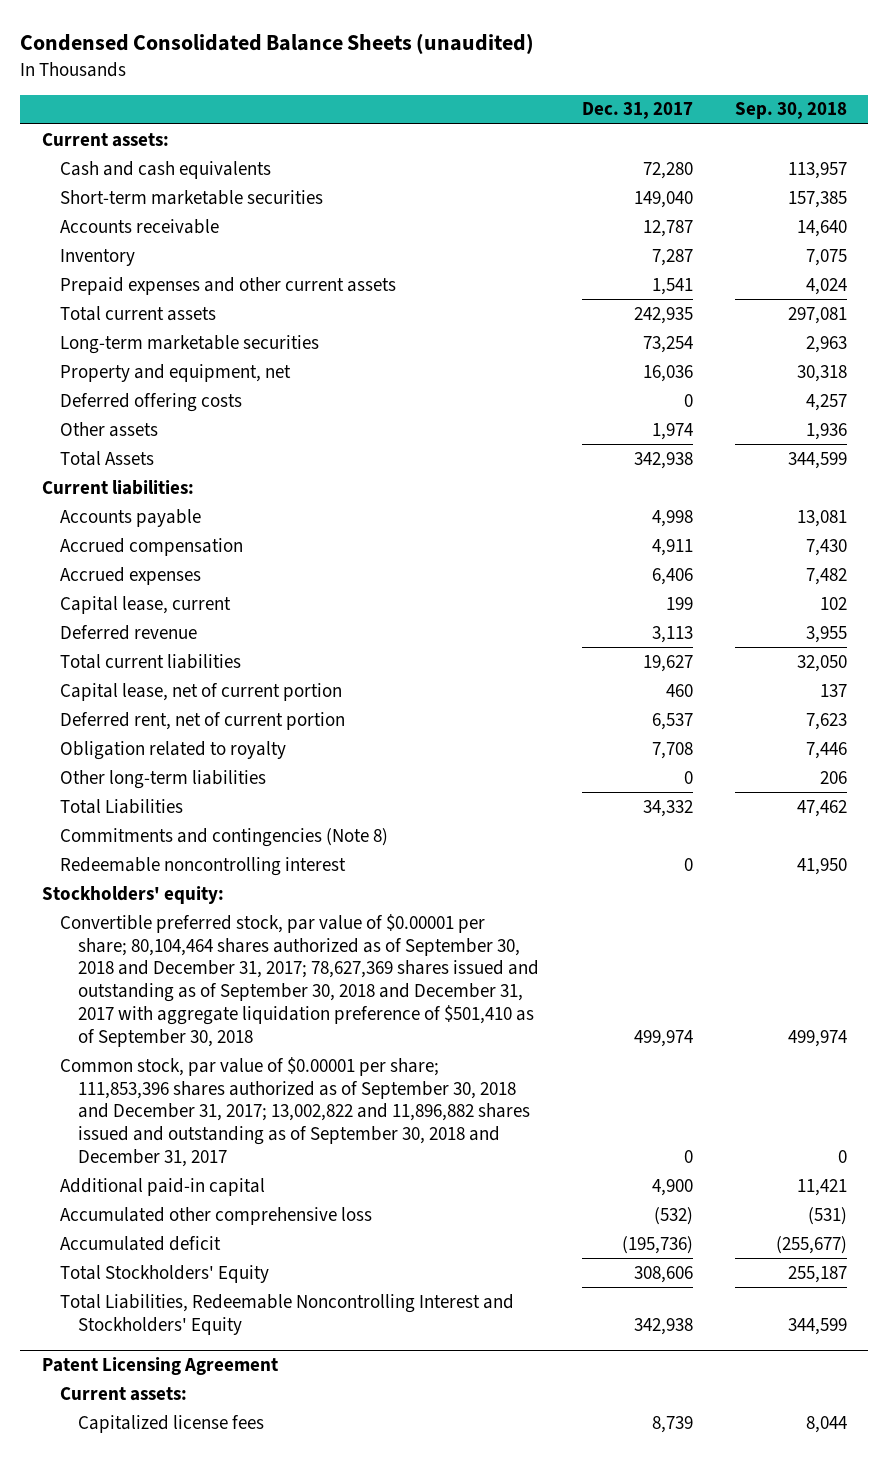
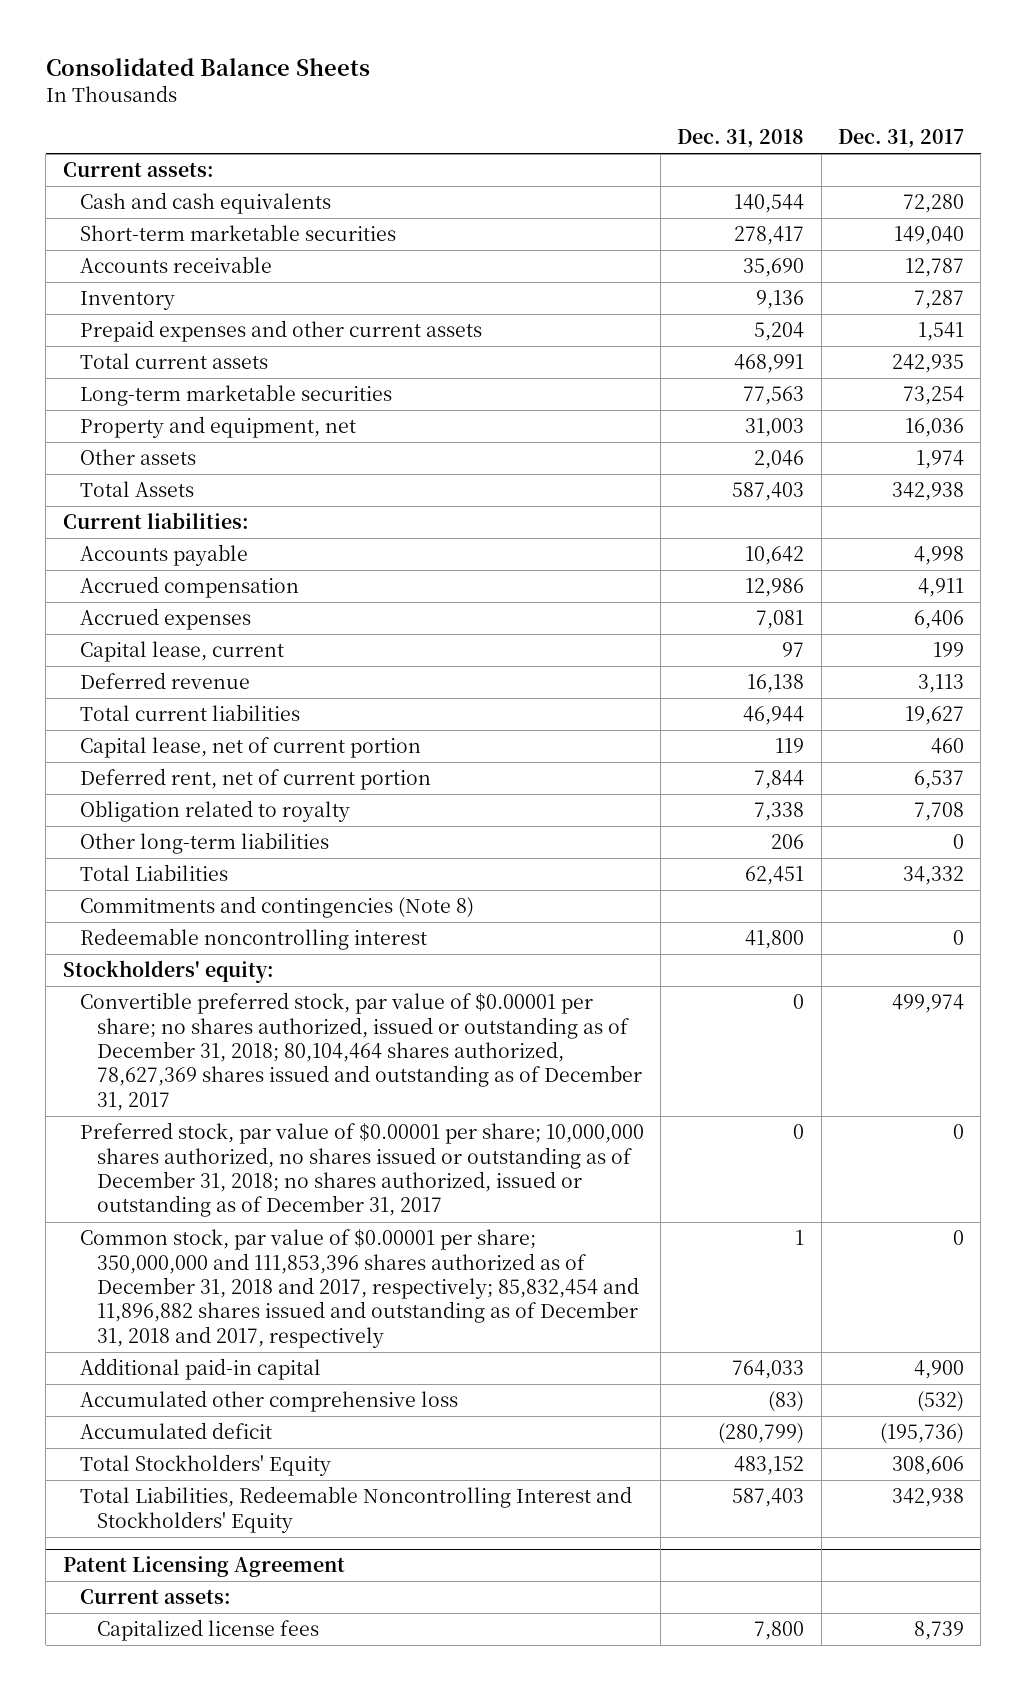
[20,32,535,54] Condensed Consolidated Balance Sheets (unaudited) -> [45,57,370,76] Consolidated Balance Sheets
[735,102,848,120] Sep. 30, 2018 -> none
none -> [677,129,805,149] Dec. 31, 2018
[59,392,242,412] Deferred offering costs -> none
none -> [79,992,642,1111] Convertible preferred stock, par value of $0.00001 per share; no shares authorized, issued or outstanding as of December 31, 2018; 80,104,464 shares authorized, 78,627,369 shares issued and outstanding as of December 31, 2017
[59,913,540,1047] Convertible preferred stock, par value of $0.00001 per share; 80,104,464 shares authorized as of September 30, 2018 and December 31, 2017; 78,627,369 shares issued and outstanding as of September 30, 2018 and December 31, 2017 with aggregate liquidation preference of $501,410 as of September 30, 2018 -> [79,1122,644,1218] Preferred stock, par value of $0.00001 per share; 10,000,000 shares authorized, no shares issued or outstanding as of December 31, 2018; no shares authorized, issued or outstanding as of December 31, 2017
[633,1029,693,1047] 499,974 -> [952,1124,964,1140] 0
[59,1056,531,1168] Common stock, par value of $0.00001 per share; 111,853,396 shares authorized as of September 30, 2018 and December 31, 2017; 13,002,822 and 11,896,882 shares issued and outstanding as of September 30, 2018 and December 31, 2017 -> [79,1229,639,1348] Common stock, par value of $0.00001 per share; 350,000,000 and 111,853,396 shares authorized as of December 31, 2018 and 2017, respectively; 85,832,454 and 11,896,882 shares issued and outstanding as of December 31, 2018 and 2017, respectively

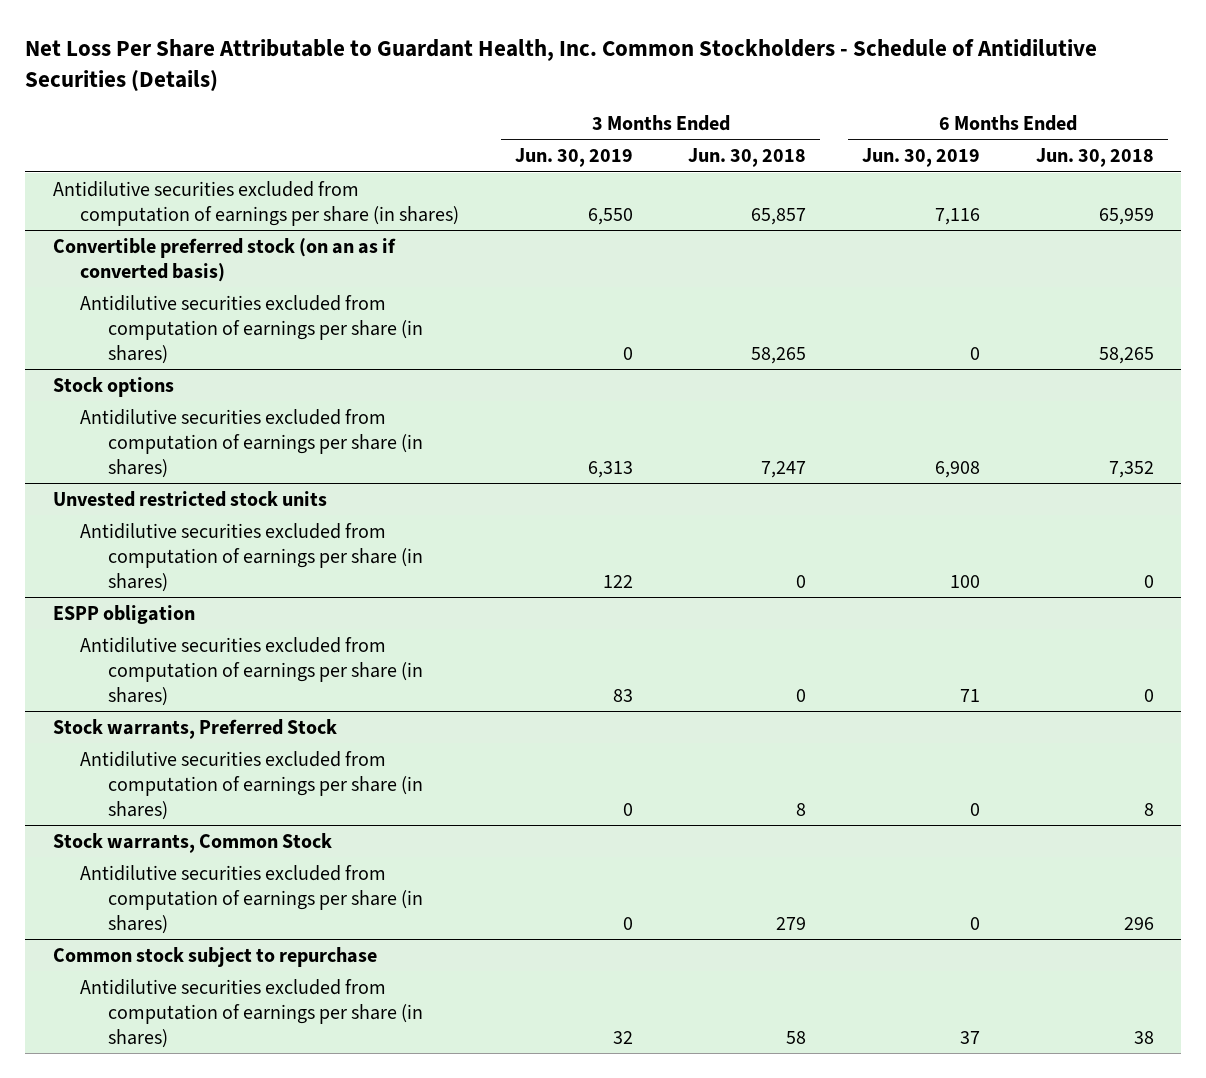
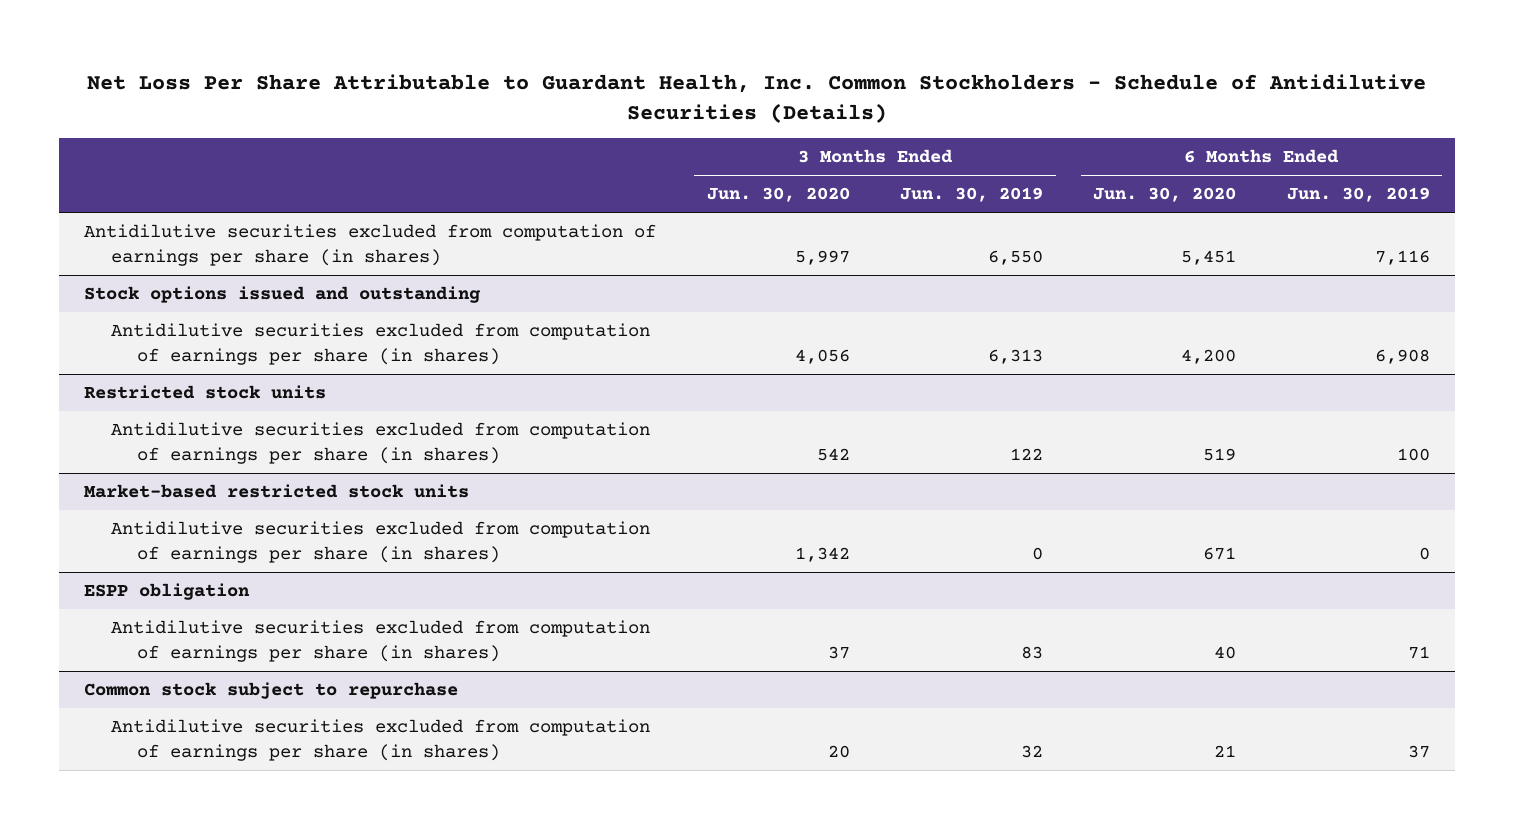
[688,148,807,168] Jun. 30, 2018 -> none
[1035,148,1154,168] Jun. 30, 2018 -> none
none -> [706,187,850,203] Jun. 30, 2020
none -> [1093,187,1237,203] Jun. 30, 2020
[52,237,396,282] Convertible preferred stock (on an as if converted basis) -> none
[80,294,424,364] Antidilutive securities excluded from computation of earnings per share (in shares) -> none
[52,376,174,397] Stock options -> [84,286,482,304] Stock options issued and outstanding
[52,490,327,507] Unvested restricted stock units -> [84,385,327,400] Restricted stock units
none -> [84,484,470,499] Market-based restricted stock units
none -> [110,521,650,563] Antidilutive securities excluded from computation of earnings per share (in shares)
[52,718,337,739] Stock warrants, Preferred Stock -> none
[80,750,424,820] Antidilutive securities excluded from computation of earnings per share (in shares) -> none
[52,832,332,853] Stock warrants, Common Stock -> none
[80,864,424,934] Antidilutive securities excluded from computation of earnings per share (in shares) -> none

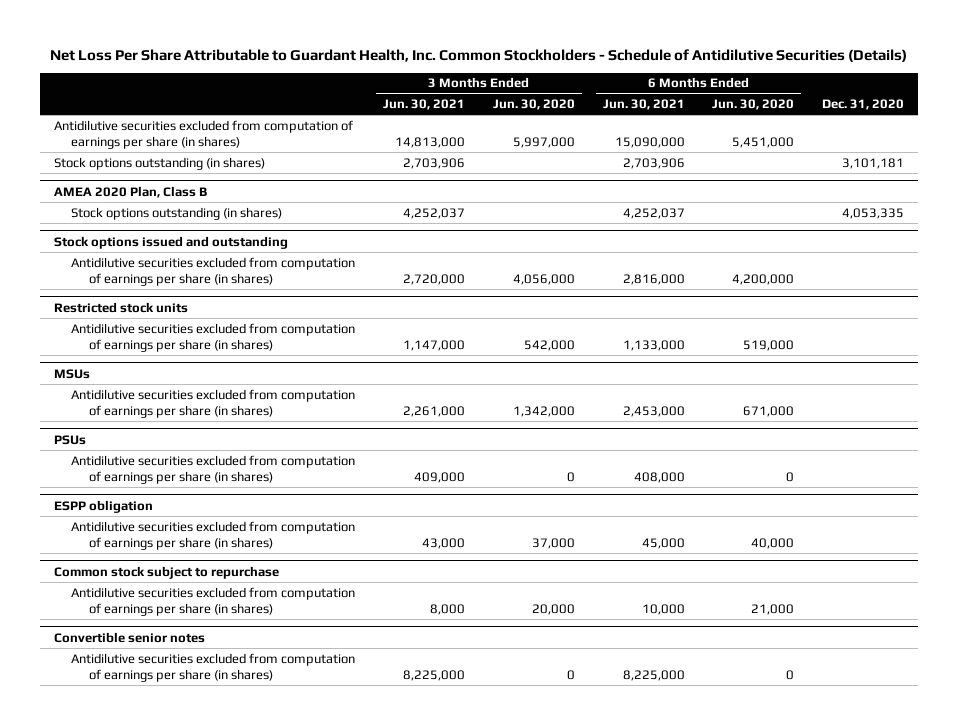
[899,187,1043,203] Jun. 30, 2019 -> none
[1286,187,1430,203] Jun. 30, 2019 -> none
none -> [382,99,465,111] Jun. 30, 2021
none -> [602,99,685,111] Jun. 30, 2021
none -> [822,99,905,111] Dec. 31, 2020
[794,249,850,265] 5,997 -> [512,136,575,148] 5,997,000
[1181,249,1237,265] 5,451 -> [732,136,795,148] 5,451,000
none -> [53,156,265,170] Stock options outstanding (in shares)
none -> [53,185,207,198] AMEA 2020 Plan, Class B
none -> [71,206,283,220] Stock options outstanding (in shares)
[794,348,850,364] 4,056 -> [512,273,575,285] 4,056,000
[1181,348,1237,364] 4,200 -> [732,273,795,285] 4,200,000
[816,447,850,461] 542 -> [523,339,575,351] 542,000
[1203,447,1237,461] 519 -> [743,339,795,351] 519,000
[84,484,470,499] Market-based restricted stock units -> [53,368,90,379] MSUs
[794,546,850,562] 1,342 -> [512,405,575,417] 1,342,000
[1203,546,1237,560] 671 -> [743,405,795,417] 671,000
none -> [53,434,86,445] PSUs
none -> [71,454,356,484] Antidilutive securities excluded from computation of earnings per share (in shares)
[827,645,850,659] 37 -> [531,537,575,549] 37,000
[1214,645,1237,659] 40 -> [751,537,795,549] 40,000
[827,744,850,758] 20 -> [531,603,575,615] 20,000
[1214,744,1237,757] 21 -> [751,603,795,615] 21,000
none -> [53,631,205,643] Convertible senior notes
none -> [71,652,356,682] Antidilutive securities excluded from computation of earnings per share (in shares)

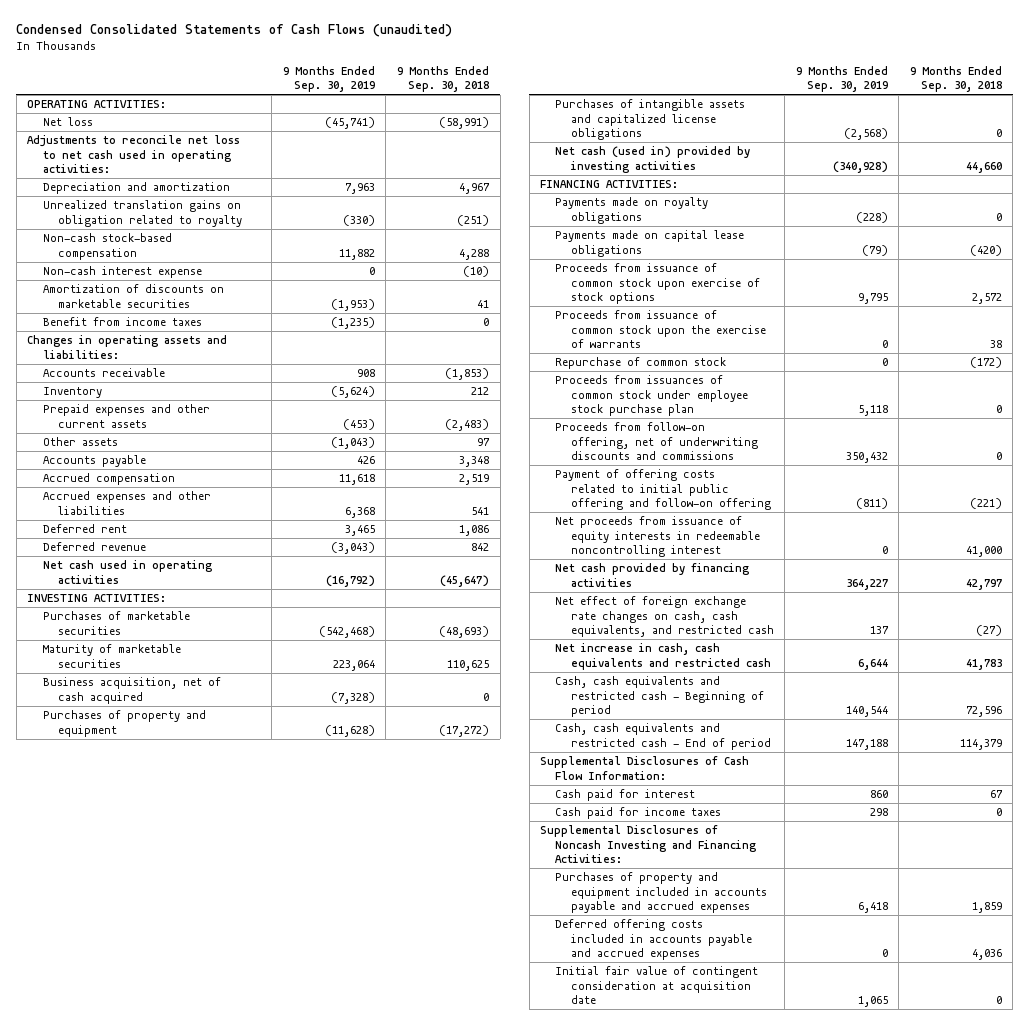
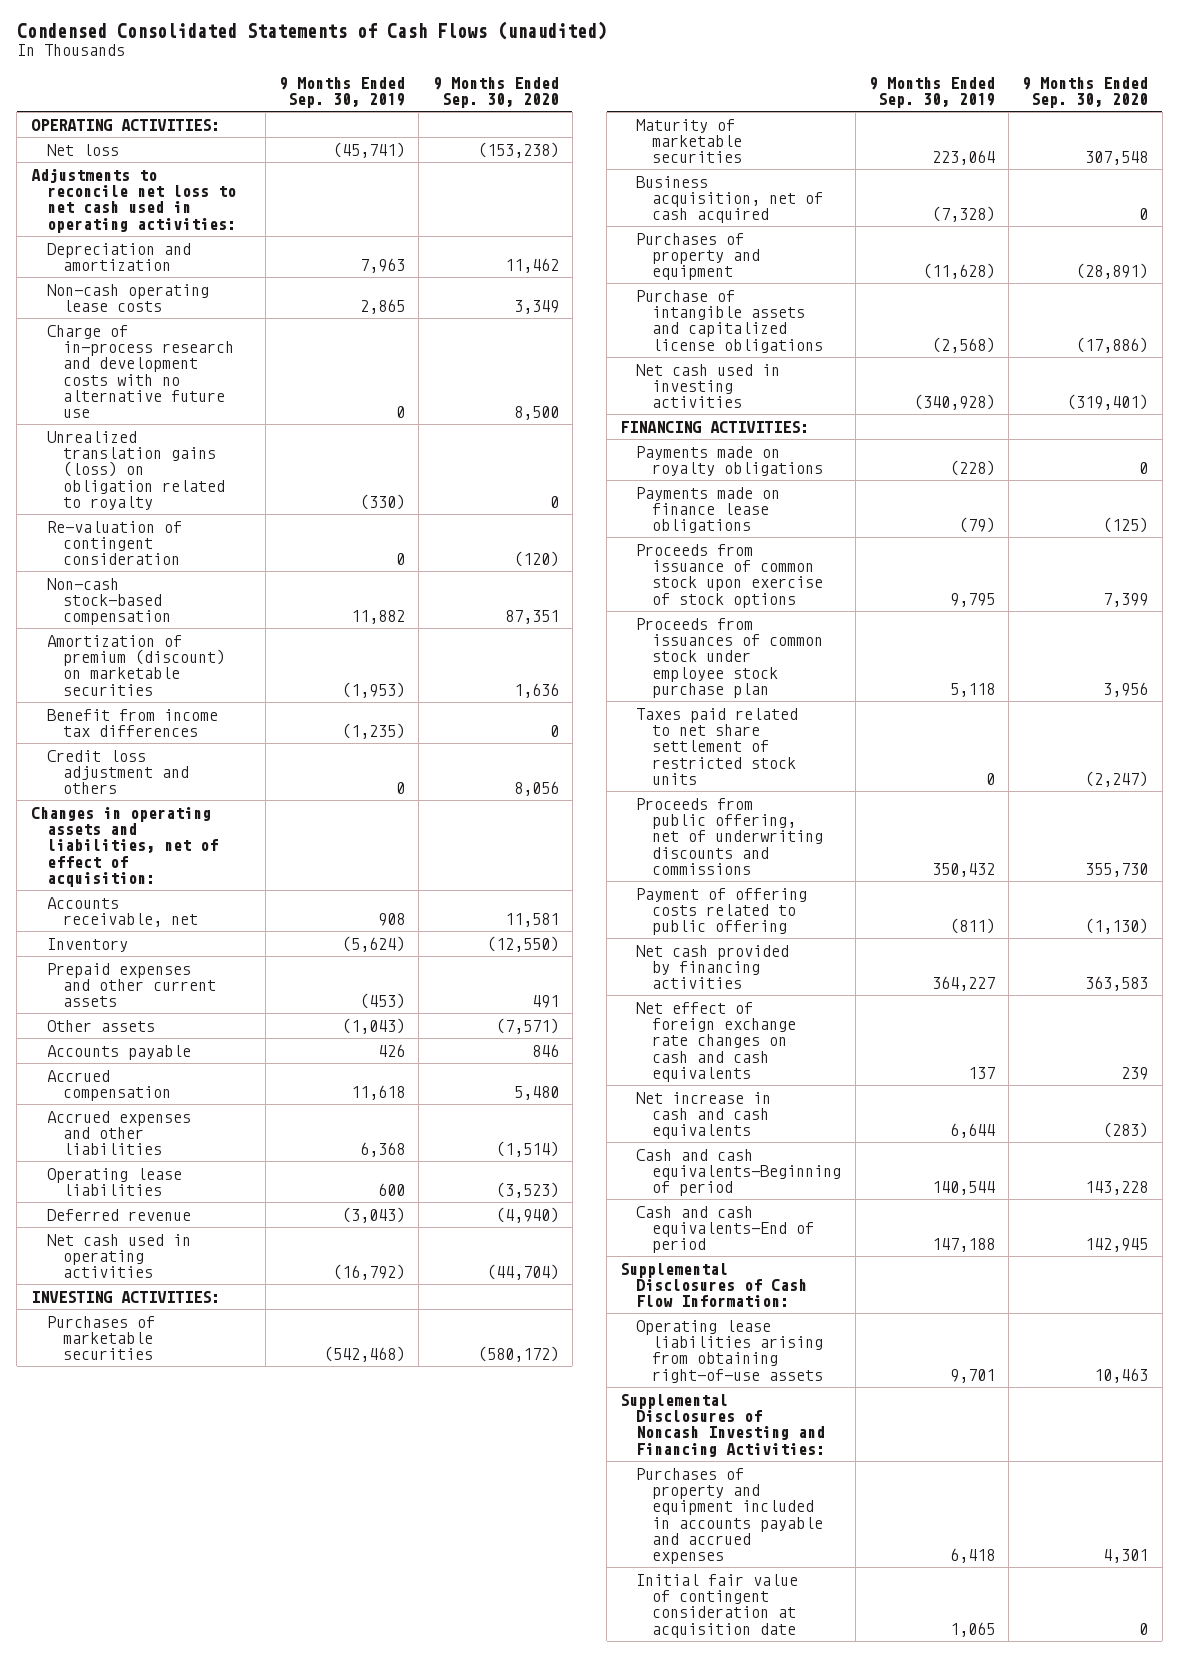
[397,65,490,93] 9 Months Ended Sep. 30, 2018 -> none
none -> [432,76,559,109] 9 Months Ended Sep. 30, 2020
none -> [46,283,209,312] Non-cash operating lease costs
none -> [46,324,234,419] Charge of in-process research and development costs with no alternative future use
[42,200,242,227] Unrealized translation gains on obligation related to royalty -> [46,430,225,511] Unrealized translation gains (loss) on obligation related to royalty
none -> [46,520,182,566] Re-valuation of contingent consideration
[42,266,202,279] Non-cash interest expense -> none
[42,284,224,308] Amortization of discounts on marketable securities -> [46,634,225,696] Amortization of premium (discount) on marketable securities
[42,317,202,327] Benefit from income taxes -> [46,708,218,737] Benefit from income tax differences
none -> [46,749,189,795] Credit loss adjustment and others
[27,335,228,359] Changes in operating assets and liabilities: -> [30,806,218,888] Changes in operating assets and liabilities, net of effect of acquisition:
[42,368,165,378] Accounts receivable -> [46,896,198,927] Accounts receivable, net
[42,524,127,534] Deferred rent -> none
none -> [46,1167,182,1196] Operating lease liabilities
[555,99,746,141] Purchases of intangible assets and capitalized license obligations -> [636,289,824,353] Purchase of intangible assets and capitalized license obligations
[555,146,751,173] Net cash (used in) provided by investing activities -> [636,363,781,409] Net cash used in investing activities
[555,230,745,257] Payments made on capital lease obligations -> [636,486,781,534] Payments made on finance lease obligations
[555,310,766,349] Proceeds from issuance of common stock upon the exercise of warrants -> none
[555,357,727,370] Repurchase of common stock -> none
[555,516,760,558] Net proceeds from issuance of equity interests in redeemable noncontrolling interest -> none
none -> [636,707,799,786] Taxes paid related to net share settlement of restricted stock units
[555,422,758,461] Proceeds from follow-on offering, net of underwriting discounts and commissions -> [636,797,824,876] Proceeds from public offering, net of underwriting discounts and commissions
[555,469,771,511] Payment of offering costs related to initial public offering and follow-on offering -> [636,887,808,936] Payment of offering costs related to public offering
[555,596,774,638] Net effect of foreign exchange rate changes on cash, cash equivalents, and restricted cash -> [636,1001,797,1083] Net effect of foreign exchange rate changes on cash and cash equivalents
[555,643,771,670] Net increase in cash, cash equivalents and restricted cash -> [636,1091,772,1140] Net increase in cash and cash equivalents
[555,676,764,718] Cash, cash equivalents and restricted cash - Beginning of period -> [636,1148,842,1197] Cash and cash equivalents-Beginning of period
[555,723,771,750] Cash, cash equivalents and restricted cash - End of period -> [636,1205,815,1254] Cash and cash equivalents-End of period
[555,789,696,802] Cash paid for interest -> none
[555,807,722,820] Cash paid for income taxes -> none
none -> [636,1319,824,1383] Operating lease liabilities arising from obtaining right-of-use assets
[555,919,752,961] Deferred offering costs included in accounts payable and accrued expenses -> none

